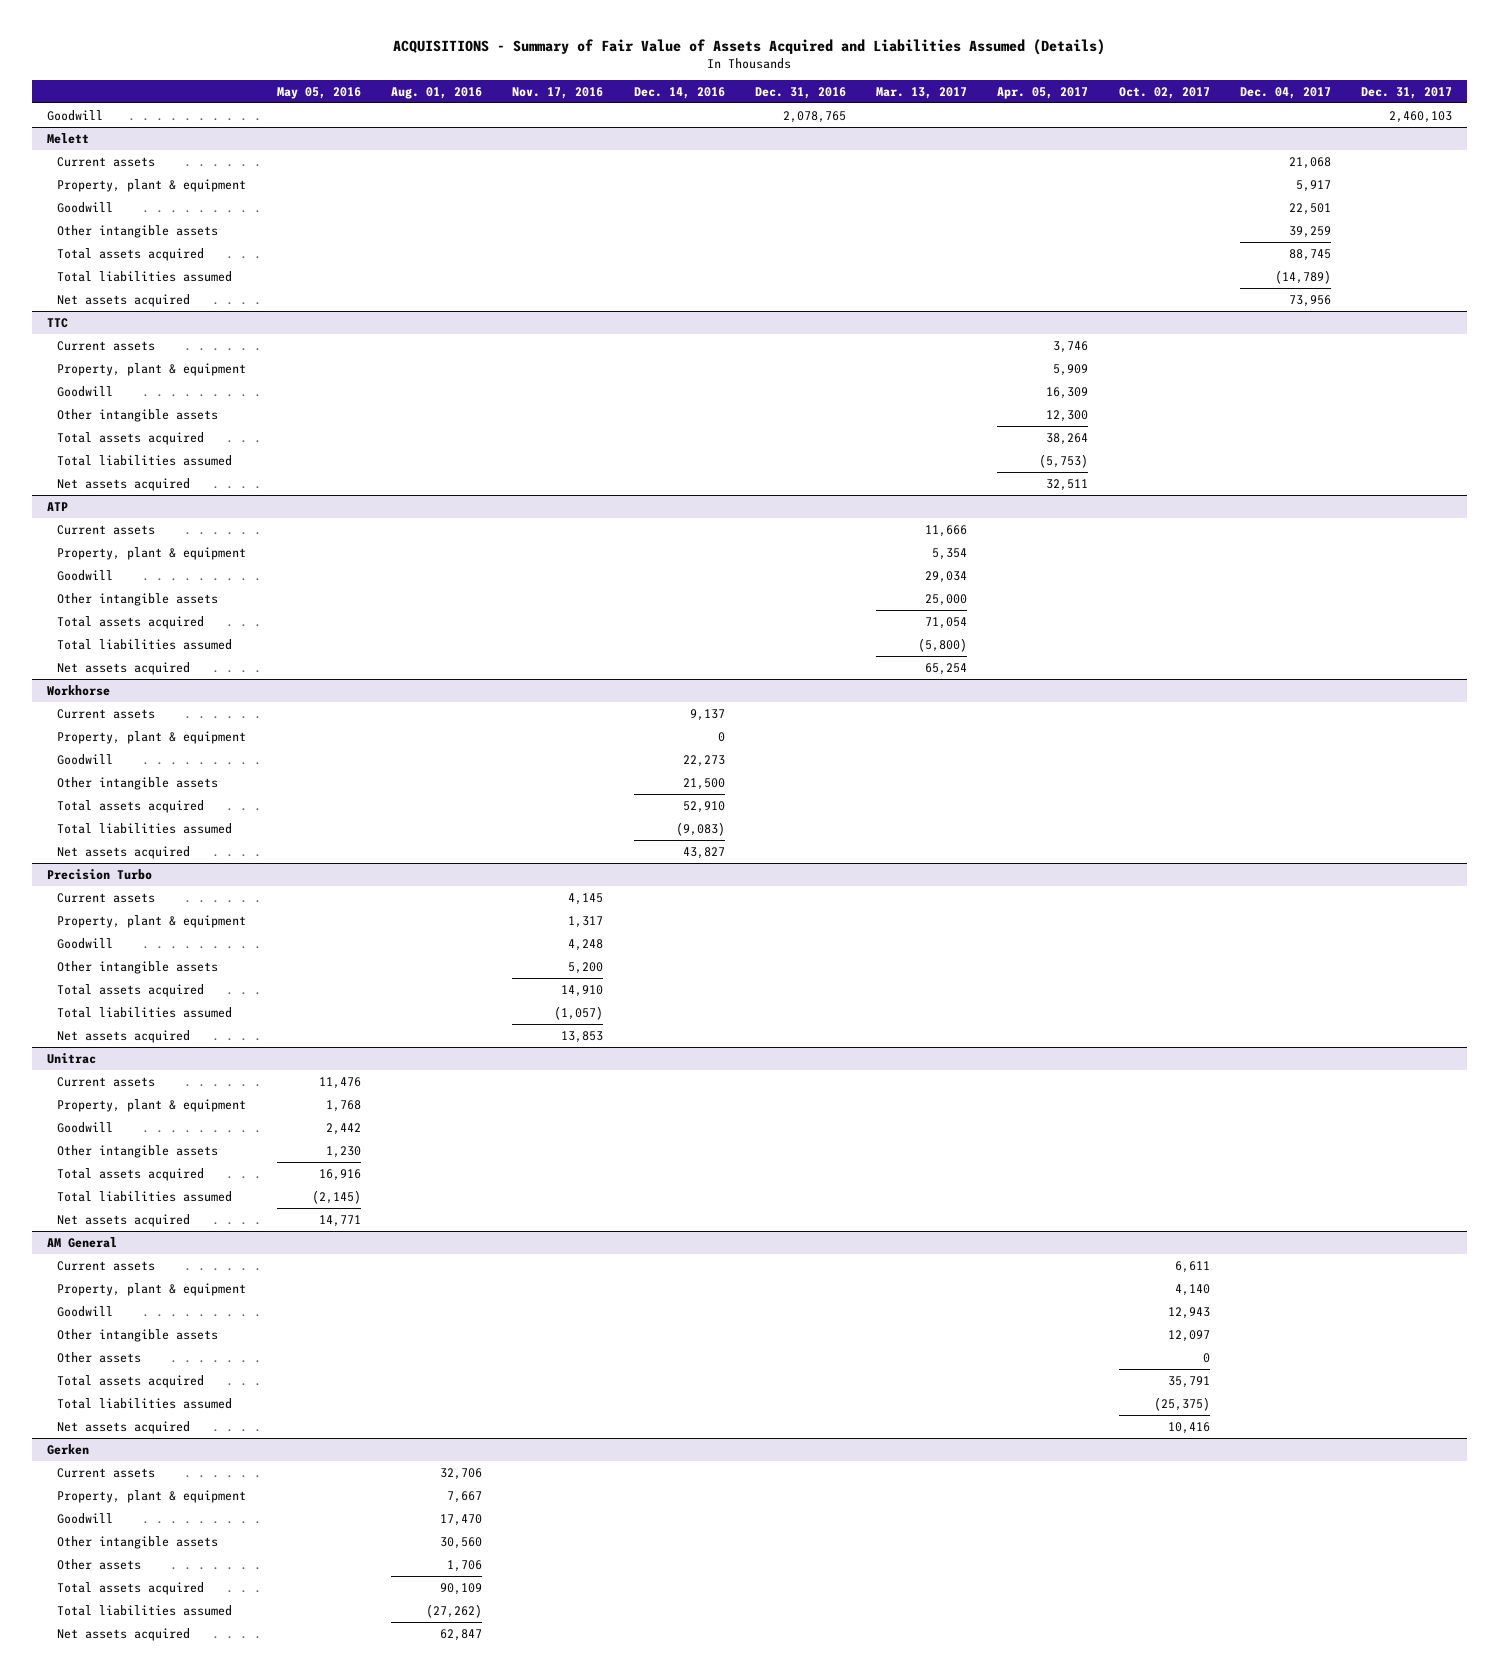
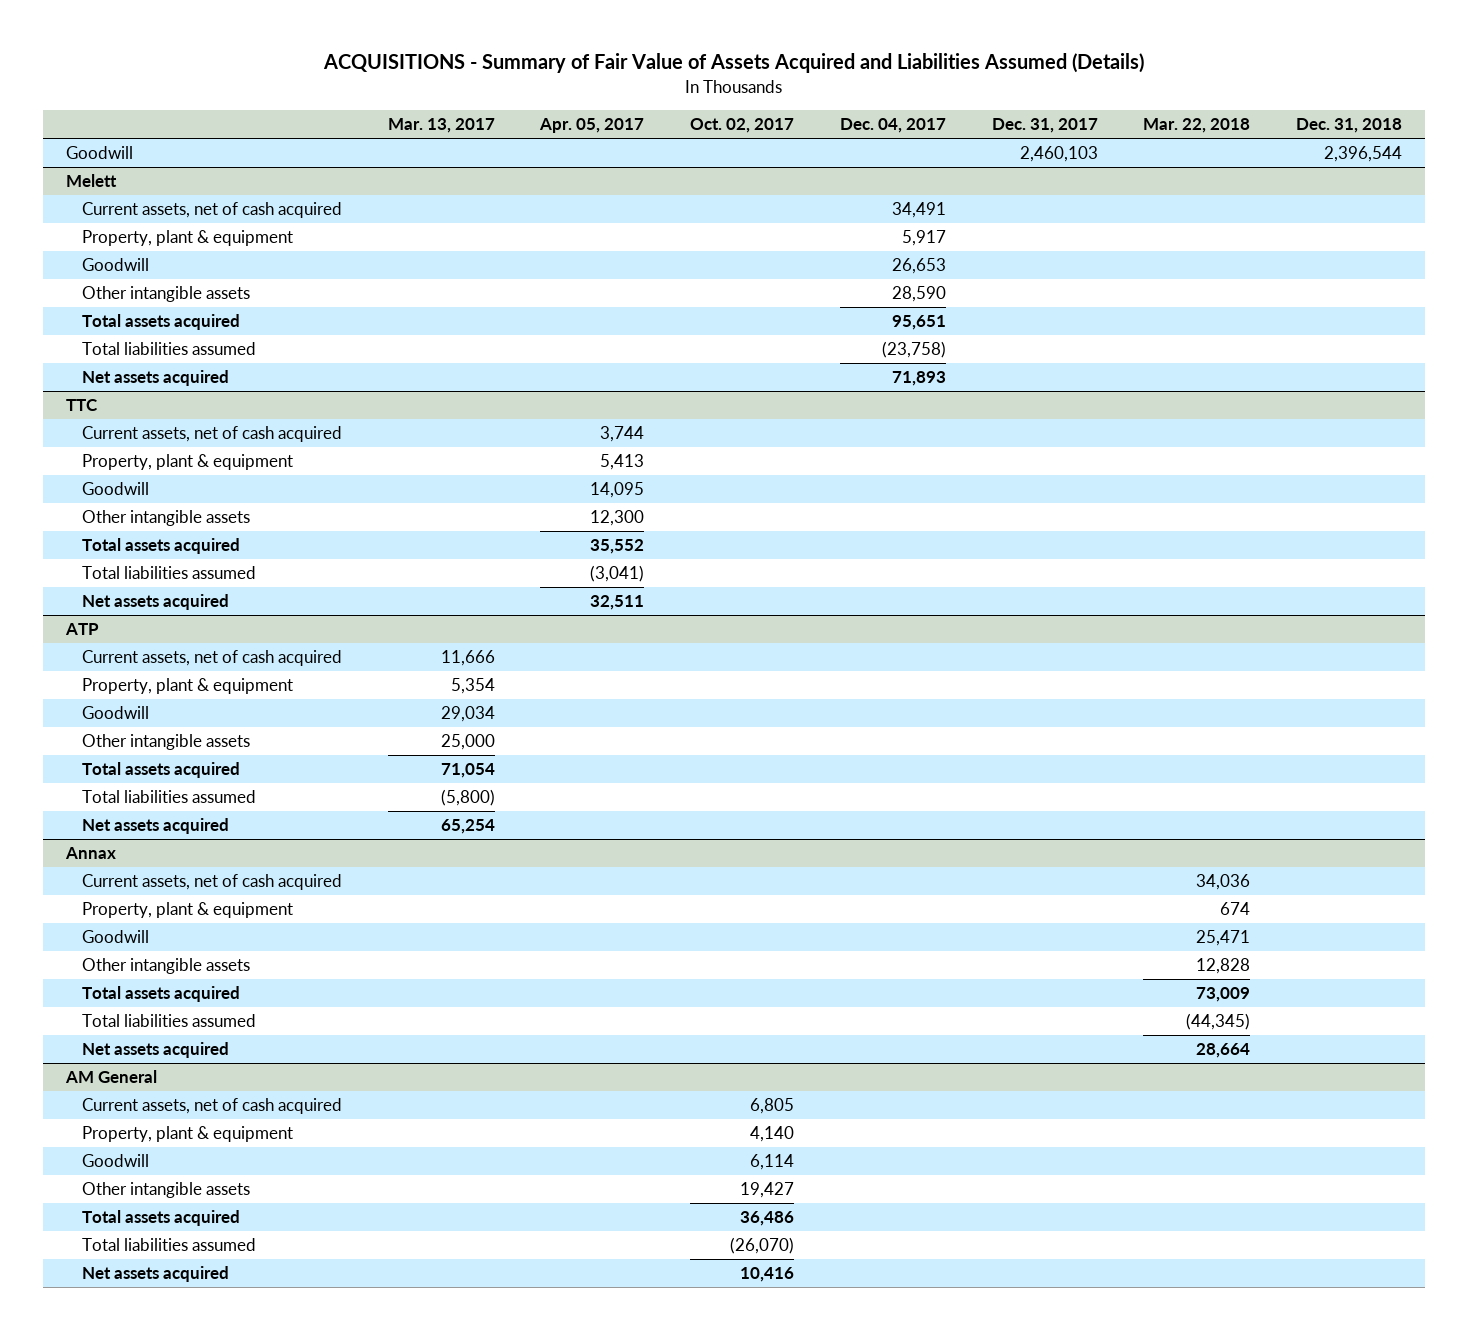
[276,86,361,99] May 05, 2016 -> none
[390,86,482,99] Aug. 01, 2016 -> none
[512,86,604,99] Nov. 17, 2016 -> none
[633,86,725,99] Dec. 14, 2016 -> none
[754,86,846,99] Dec. 31, 2016 -> none
none -> [1143,118,1251,134] Mar. 22, 2018
none -> [1296,118,1403,134] Dec. 31, 2018
[57,156,156,167] Current assets -> [82,202,343,219] Current assets, net of cash acquired
[1288,156,1331,169] 21,068 -> [891,202,946,219] 34,491
[1288,202,1331,215] 22,501 -> [891,258,946,275] 26,653
[1288,225,1331,238] 39,259 -> [891,286,946,303] 28,590
[1288,248,1331,261] 88,745 -> [891,315,946,331] 95,651
[1274,269,1331,284] (14,789) -> [881,341,946,359] (23,758)
[1288,294,1331,307] 73,956 -> [891,371,946,387] 71,893
[57,340,156,351] Current assets -> [82,426,343,443] Current assets, net of cash acquired
[1053,340,1089,353] 3,746 -> [600,426,645,443] 3,744
[1053,363,1089,376] 5,909 -> [600,454,645,471] 5,413
[1046,386,1089,399] 16,309 -> [590,482,645,499] 14,095
[1046,432,1089,445] 38,264 -> [590,539,645,555] 35,552
[1039,453,1089,468] (5,753) -> [590,565,645,583] (3,041)
[57,524,156,535] Current assets -> [82,650,343,667] Current assets, net of cash acquired
[46,684,110,696] Workhorse -> none
[57,708,156,719] Current assets -> none
[57,730,247,744] Property, plant & equipment -> none
[57,753,114,765] Goodwill -> none
[57,776,219,790] Other intangible assets -> none
[57,799,205,813] Total assets acquired -> none
[57,822,233,834] Total liabilities assumed -> none
[57,845,191,859] Net assets acquired -> none
[46,868,152,880] Precision Turbo -> none
[57,892,156,903] Current assets -> none
[57,914,247,928] Property, plant & equipment -> none
[57,937,114,949] Goodwill -> none
[57,960,219,974] Other intangible assets -> none
[57,983,205,997] Total assets acquired -> none
[57,1006,233,1018] Total liabilities assumed -> none
[57,1029,191,1043] Net assets acquired -> none
[46,1052,96,1064] Unitrac -> none
[57,1076,156,1087] Current assets -> none
[57,1098,247,1112] Property, plant & equipment -> none
[57,1121,114,1133] Goodwill -> none
[57,1144,219,1158] Other intangible assets -> none
[57,1167,205,1181] Total assets acquired -> none
[57,1190,233,1202] Total liabilities assumed -> none
[57,1213,191,1227] Net assets acquired -> none
none -> [64,847,116,860] Annax
none -> [82,874,343,891] Current assets, net of cash acquired
none -> [82,902,294,919] Property, plant & equipment
none -> [82,930,150,944] Goodwill
none -> [82,958,251,975] Other intangible assets
none -> [82,986,241,1003] Total assets acquired
none -> [82,1014,257,1028] Total liabilities assumed
none -> [82,1042,230,1059] Net assets acquired
[57,1260,156,1271] Current assets -> [82,1098,343,1115] Current assets, net of cash acquired
[1174,1260,1210,1273] 6,611 -> [750,1098,795,1115] 6,805
[57,1351,142,1363] Other assets -> none
[1167,1306,1210,1319] 12,943 -> [750,1154,795,1171] 6,114
[1167,1329,1210,1342] 12,097 -> [740,1182,795,1199] 19,427
[1167,1375,1210,1388] 35,791 -> [740,1211,795,1227] 36,486
[1153,1396,1210,1411] (25,375) -> [730,1237,795,1255] (26,070)
[46,1443,89,1455] Gerken -> none
[57,1467,156,1478] Current assets -> none
[57,1489,247,1503] Property, plant & equipment -> none
[57,1512,114,1524] Goodwill -> none
[57,1535,219,1549] Other intangible assets -> none
[57,1558,142,1570] Other assets -> none
[57,1581,205,1595] Total assets acquired -> none
[57,1604,233,1616] Total liabilities assumed -> none
[57,1627,191,1641] Net assets acquired -> none

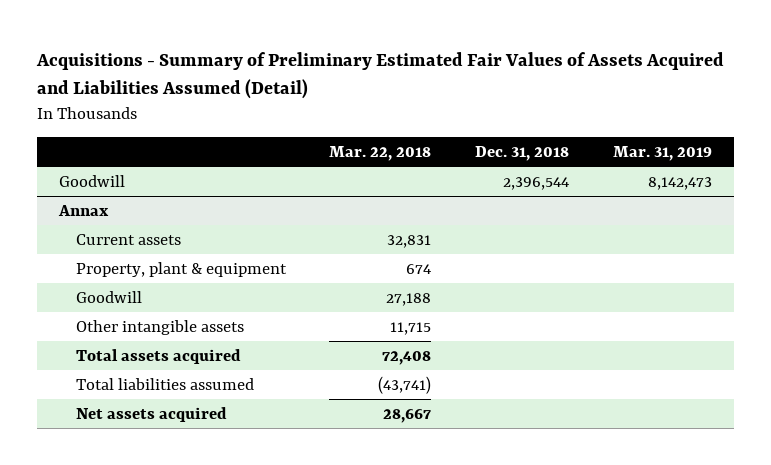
[322,53,1144,74] ACQUISITIONS - Summary of Fair Value of Assets Acquired and Liabilities Assumed (Details) -> [36,51,725,100] Acquisitions - Summary of Preliminary Estimated Fair Values of Assets Acquired and Liabilities Assumed (Detail)
[387,118,495,134] Mar. 13, 2017 -> none
[539,118,645,134] Apr. 05, 2017 -> none
[690,118,795,134] Oct. 02, 2017 -> none
[839,118,946,134] Dec. 04, 2017 -> none
[991,118,1098,134] Dec. 31, 2017 -> none
none -> [613,146,713,162] Mar. 31, 2019
[65,174,117,188] Melett -> none
[82,202,343,219] Current assets, net of cash acquired -> none
[82,230,294,247] Property, plant & equipment -> none
[82,258,150,272] Goodwill -> none
[82,286,251,303] Other intangible assets -> none
[82,314,241,331] Total assets acquired -> none
[82,342,257,356] Total liabilities assumed -> none
[82,370,230,387] Net assets acquired -> none
[65,399,98,412] TTC -> none
[82,426,343,443] Current assets, net of cash acquired -> none
[82,454,294,471] Property, plant & equipment -> none
[82,482,150,496] Goodwill -> none
[82,510,251,527] Other intangible assets -> none
[82,538,241,555] Total assets acquired -> none
[82,566,257,580] Total liabilities assumed -> none
[82,594,230,611] Net assets acquired -> none
[64,623,99,636] ATP -> none
[82,650,343,667] Current assets, net of cash acquired -> none
[82,678,294,695] Property, plant & equipment -> none
[82,706,150,720] Goodwill -> none
[82,734,251,751] Other intangible assets -> none
[82,762,241,779] Total assets acquired -> none
[82,790,257,804] Total liabilities assumed -> none
[82,818,230,835] Net assets acquired -> none
[82,874,343,891] Current assets, net of cash acquired -> [75,233,181,245] Current assets
[1196,874,1251,891] 34,036 -> [387,234,432,248] 32,831
[64,1070,157,1084] AM General -> none
[82,1098,343,1115] Current assets, net of cash acquired -> none
[82,1126,294,1143] Property, plant & equipment -> none
[82,1154,150,1168] Goodwill -> none
[82,1182,251,1199] Other intangible assets -> none
[82,1210,241,1227] Total assets acquired -> none
[82,1238,257,1252] Total liabilities assumed -> none
[82,1266,230,1283] Net assets acquired -> none
[1196,930,1251,947] 25,471 -> [386,292,432,306] 27,188
[1196,958,1251,975] 12,828 -> [390,321,432,335] 11,715
[1196,987,1251,1003] 73,009 -> [382,350,432,365] 72,408
[1186,1013,1251,1031] (44,345) -> [378,375,432,394] (43,741)
[1196,1043,1251,1059] 28,664 -> [383,408,432,423] 28,667

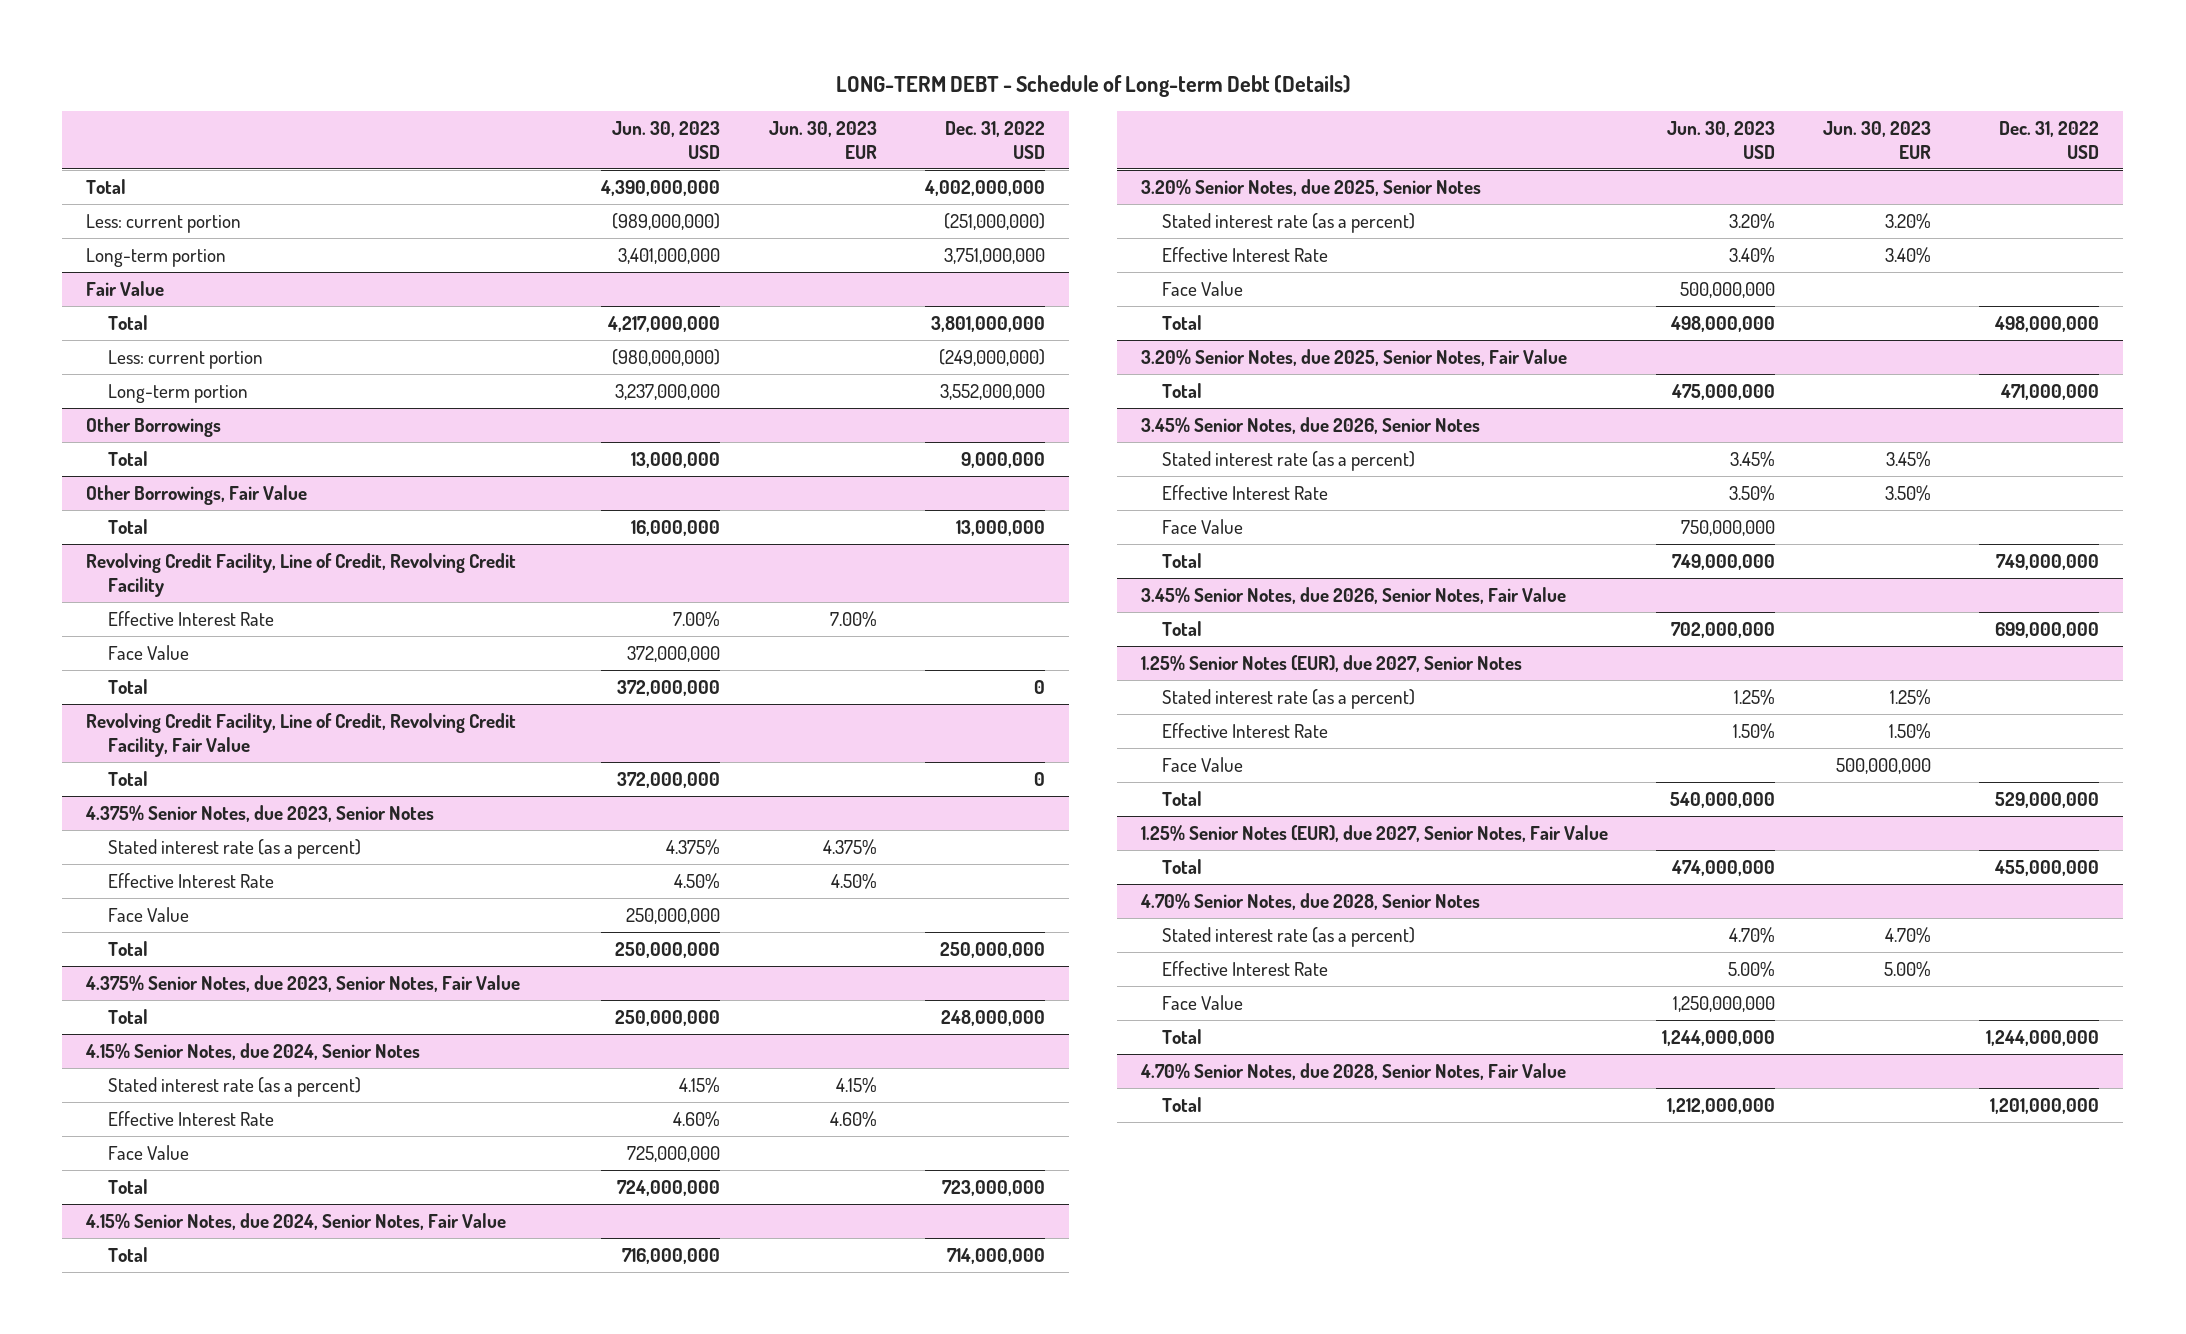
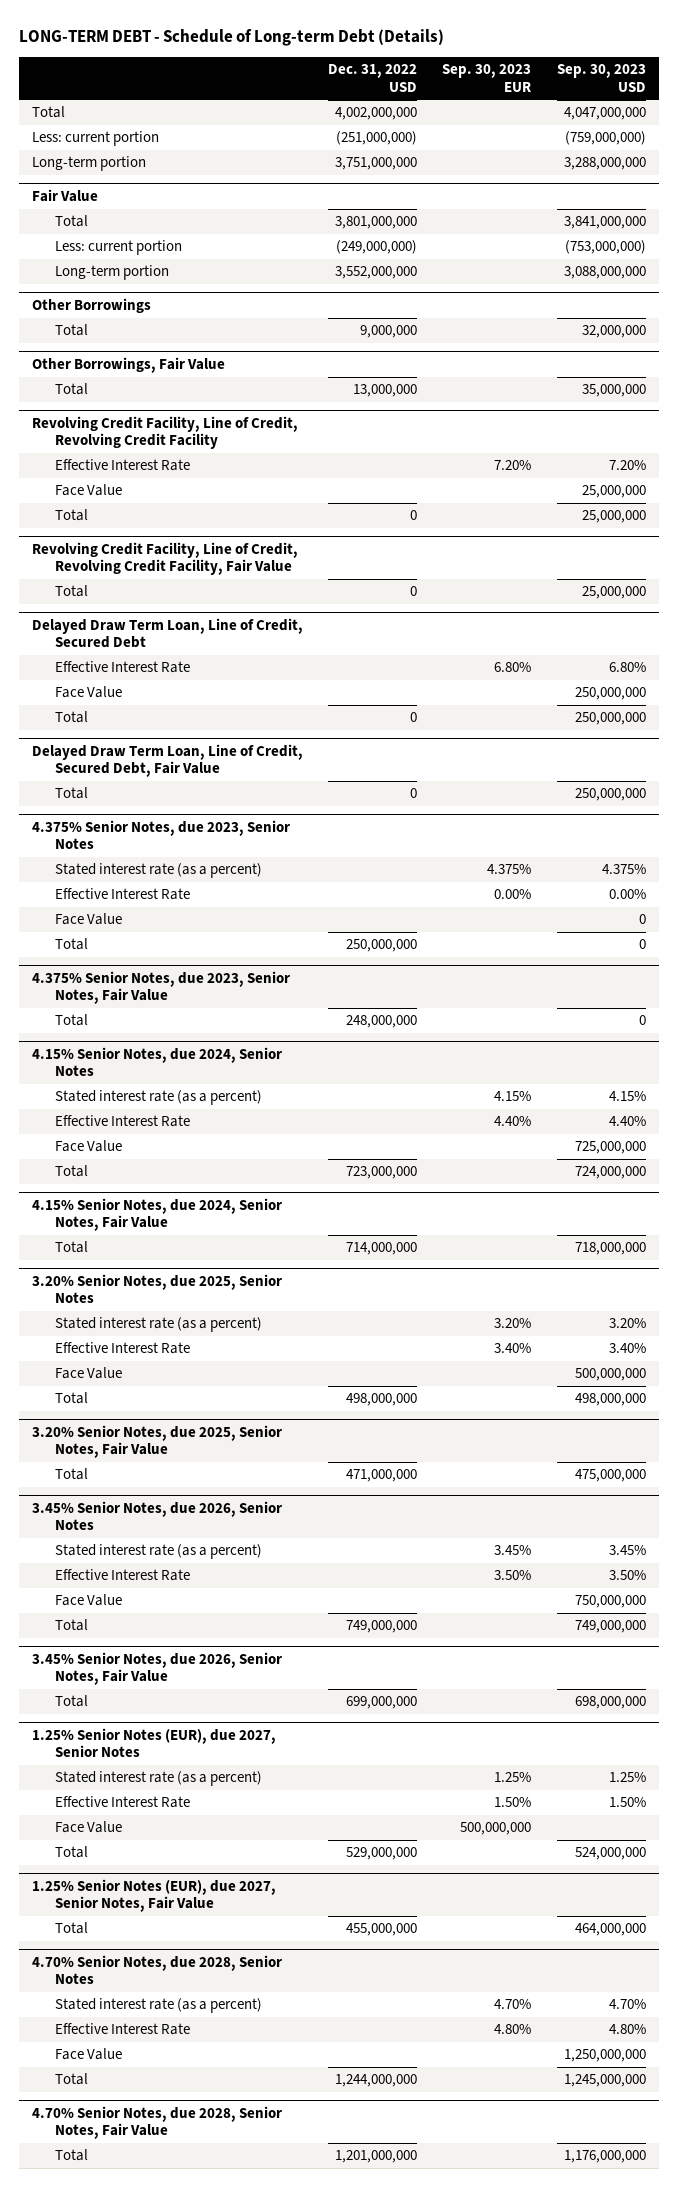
[612,120,721,159] Jun. 30, 2023 USD -> none
[768,120,877,159] Jun. 30, 2023 EUR -> none
none -> [442,64,532,92] Sep. 30, 2023 EUR
none -> [556,64,646,92] Sep. 30, 2023 USD
none -> [31,617,303,649] Delayed Draw Term Loan, Line of Credit, Secured Debt
none -> [55,661,191,674] Effective Interest Rate
none -> [55,686,123,699] Face Value
none -> [55,711,89,724] Total
none -> [31,743,303,778] Delayed Draw Term Loan, Line of Credit, Secured Debt, Fair Value
none -> [55,787,89,800] Total

